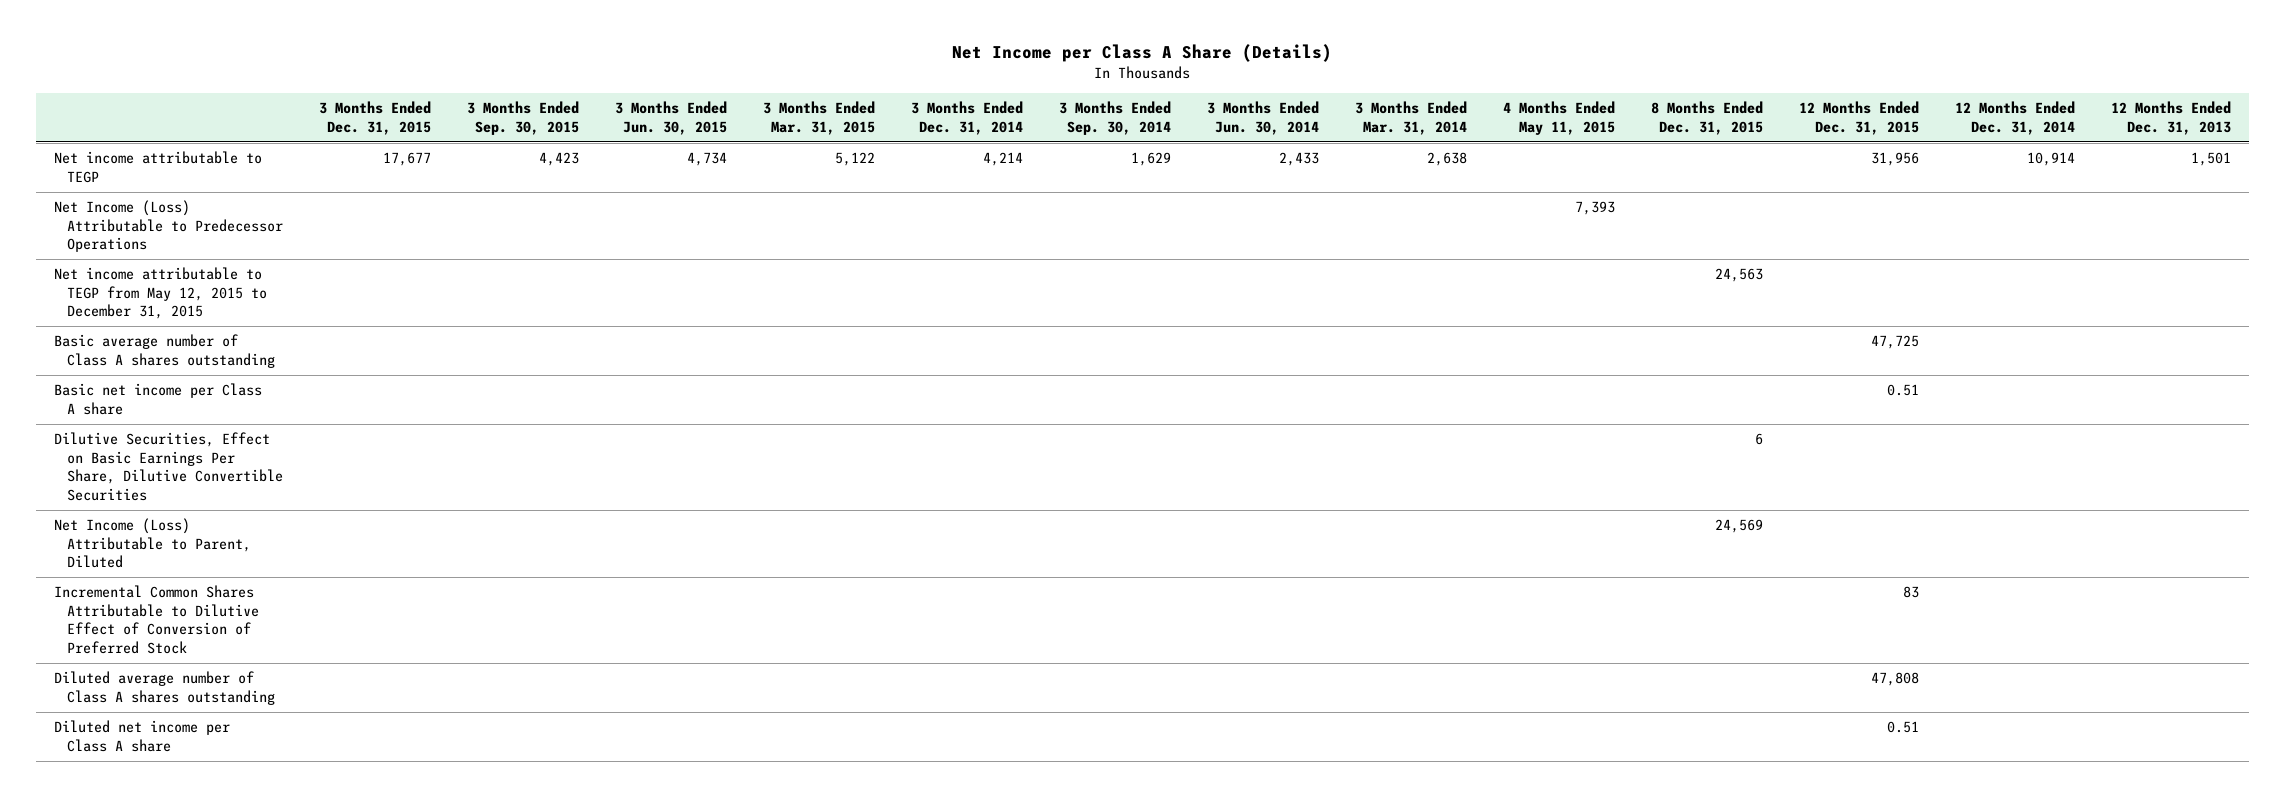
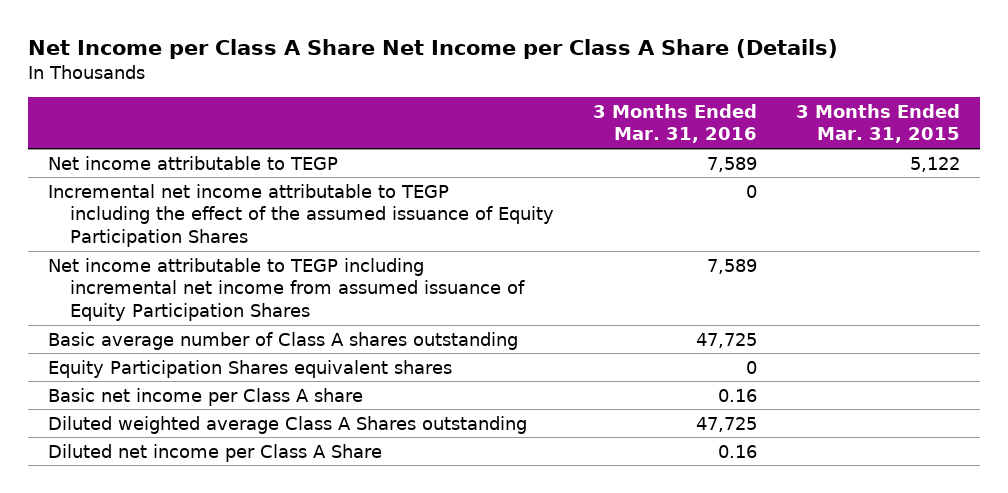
[952,44,1333,63] Net Income per Class A Share (Details) -> [27,39,838,60] Net Income per Class A Share Net Income per Class A Share (Details)
[318,101,431,135] 3 Months Ended Dec. 31, 2015 -> none
[466,101,579,135] 3 Months Ended Sep. 30, 2015 -> none
[614,101,727,135] 3 Months Ended Jun. 30, 2015 -> none
[910,101,1023,135] 3 Months Ended Dec. 31, 2014 -> none
[1058,101,1171,135] 3 Months Ended Sep. 30, 2014 -> none
[1206,101,1319,135] 3 Months Ended Jun. 30, 2014 -> none
[1354,101,1467,135] 3 Months Ended Mar. 31, 2014 -> none
[1502,101,1615,135] 4 Months Ended May 11, 2015 -> none
[1650,101,1763,135] 8 Months Ended Dec. 31, 2015 -> none
[1798,101,1919,135] 12 Months Ended Dec. 31, 2015 -> none
[1955,101,2076,135] 12 Months Ended Dec. 31, 2014 -> none
[2111,101,2232,135] 12 Months Ended Dec. 31, 2013 -> none
none -> [593,103,758,144] 3 Months Ended Mar. 31, 2016
[53,200,283,253] Net Income (Loss) Attributable to Predecessor Operations -> none
[53,267,267,320] Net income attributable to TEGP from May 12, 2015 to December 31, 2015 -> none
none -> [47,183,554,248] Incremental net income attributable to TEGP including the effect of the assumed issuance of Equity Participation Shares
none -> [47,257,525,322] Net income attributable to TEGP including incremental net income from assumed issuance of Equity Participation Shares
none -> [47,359,452,378] Equity Participation Shares equivalent shares
[53,432,283,501] Dilutive Securities, Effect on Basic Earnings Per Share, Dilutive Convertible Securities -> none
[53,518,251,569] Net Income (Loss) Attributable to Parent, Diluted -> none
[53,585,259,654] Incremental Common Shares Attributable to Dilutive Effect of Conversion of Preferred Stock -> none
[53,671,275,705] Diluted average number of Class A shares outstanding -> [47,415,527,434] Diluted weighted average Class A Shares outstanding
[53,720,230,752] Diluted net income per Class A share -> [47,443,382,462] Diluted net income per Class A Share

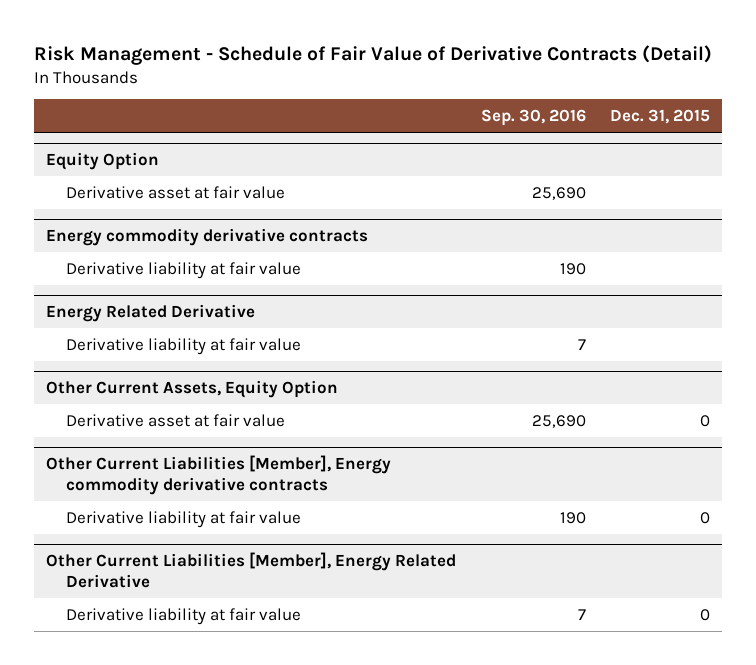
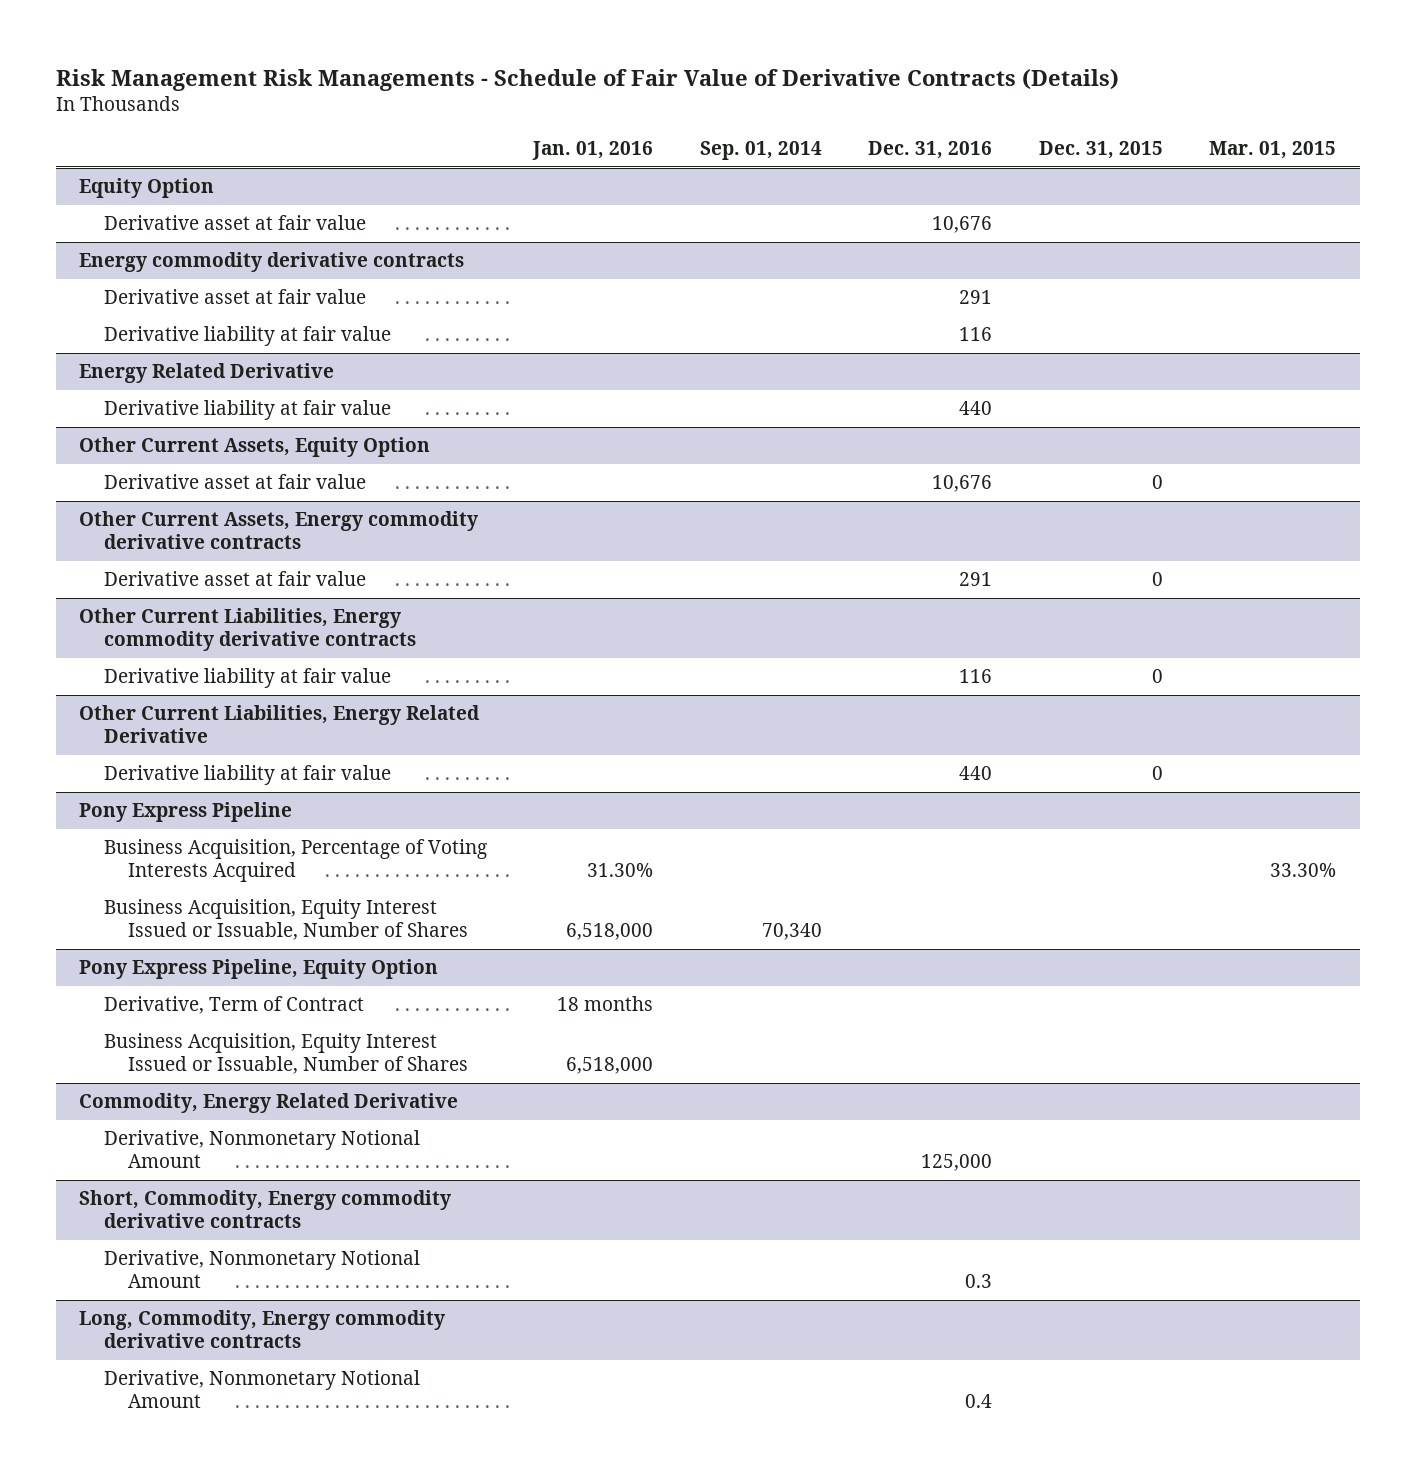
[33,44,712,65] Risk Management - Schedule of Fair Value of Derivative Contracts (Detail) -> [56,68,1120,91] Risk Management Risk Managements - Schedule of Fair Value of Derivative Contracts (Details)
[480,109,586,127] Sep. 30, 2016 -> none
none -> [532,141,654,161] Jan. 01, 2016
none -> [699,141,822,161] Sep. 01, 2014
none -> [868,141,993,160] Dec. 31, 2016
none -> [1209,141,1337,160] Mar. 01, 2015
none -> [103,289,366,305] Derivative asset at fair value
none -> [79,511,479,550] Other Current Assets, Energy commodity derivative contracts
none -> [103,571,366,587] Derivative asset at fair value
[46,455,392,496] Other Current Liabilities [Member], Energy commodity derivative contracts -> [79,608,416,652] Other Current Liabilities, Energy commodity derivative contracts
[46,552,457,589] Other Current Liabilities [Member], Energy Related Derivative -> [79,705,481,744] Other Current Liabilities, Energy Related Derivative
none -> [79,802,293,823] Pony Express Pipeline
none -> [103,839,487,883] Business Acquisition, Percentage of Voting Interests Acquired
none -> [103,899,468,941] Business Acquisition, Equity Interest Issued or Issuable, Number of Shares
none -> [79,959,439,980] Pony Express Pipeline, Equity Option
none -> [103,996,364,1015] Derivative, Term of Contract
none -> [103,1033,468,1075] Business Acquisition, Equity Interest Issued or Issuable, Number of Shares
none -> [79,1093,459,1114] Commodity, Energy Related Derivative
none -> [103,1130,420,1169] Derivative, Nonmonetary Notional Amount
none -> [79,1190,452,1229] Short, Commodity, Energy commodity derivative contracts
none -> [103,1250,420,1289] Derivative, Nonmonetary Notional Amount
none -> [79,1310,446,1349] Long, Commodity, Energy commodity derivative contracts
none -> [103,1370,420,1409] Derivative, Nonmonetary Notional Amount

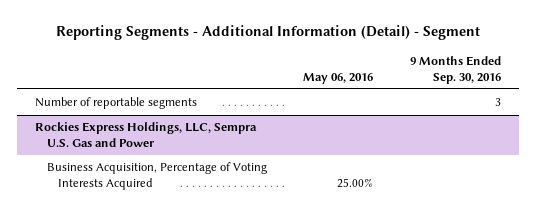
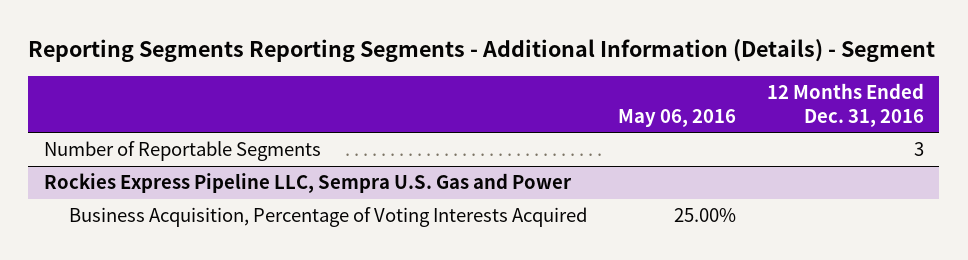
[55,25,480,41] Reporting Segments - Additional Information (Detail) - Segment -> [28,39,936,63] Reporting Segments Reporting Segments - Additional Information (Details) - Segment
[410,56,502,84] 9 Months Ended Sep. 30, 2016 -> none
none -> [766,82,924,127] 12 Months Ended Dec. 31, 2016
[34,97,197,110] Number of reportable segments -> [43,141,321,162] Number of Reportable Segments
[34,122,257,147] Rockies Express Holdings, LLC, Sempra U.S. Gas and Power -> [43,173,572,194] Rockies Express Pipeline LLC, Sempra U.S. Gas and Power

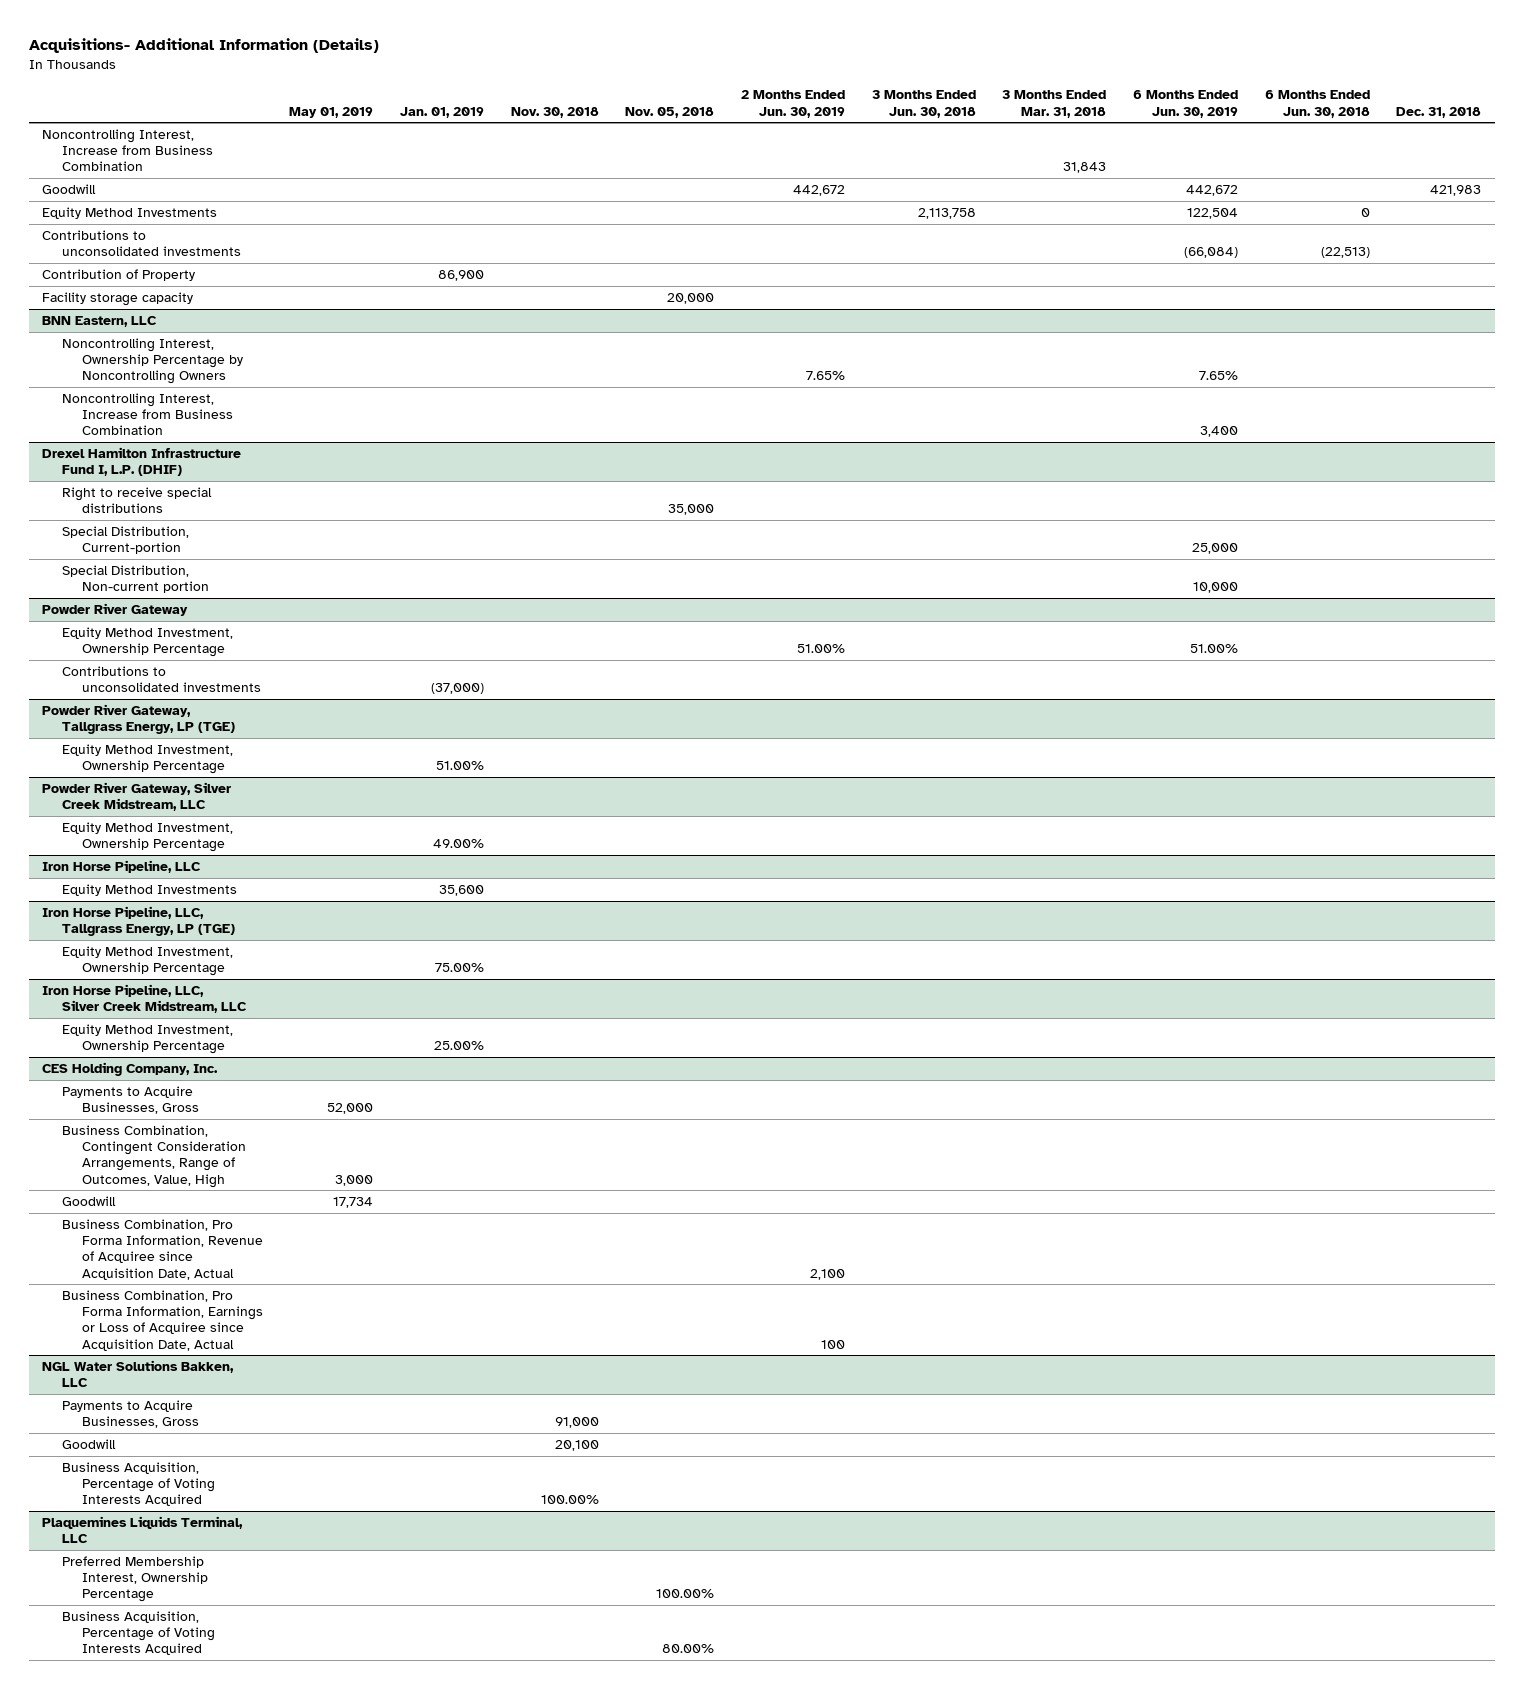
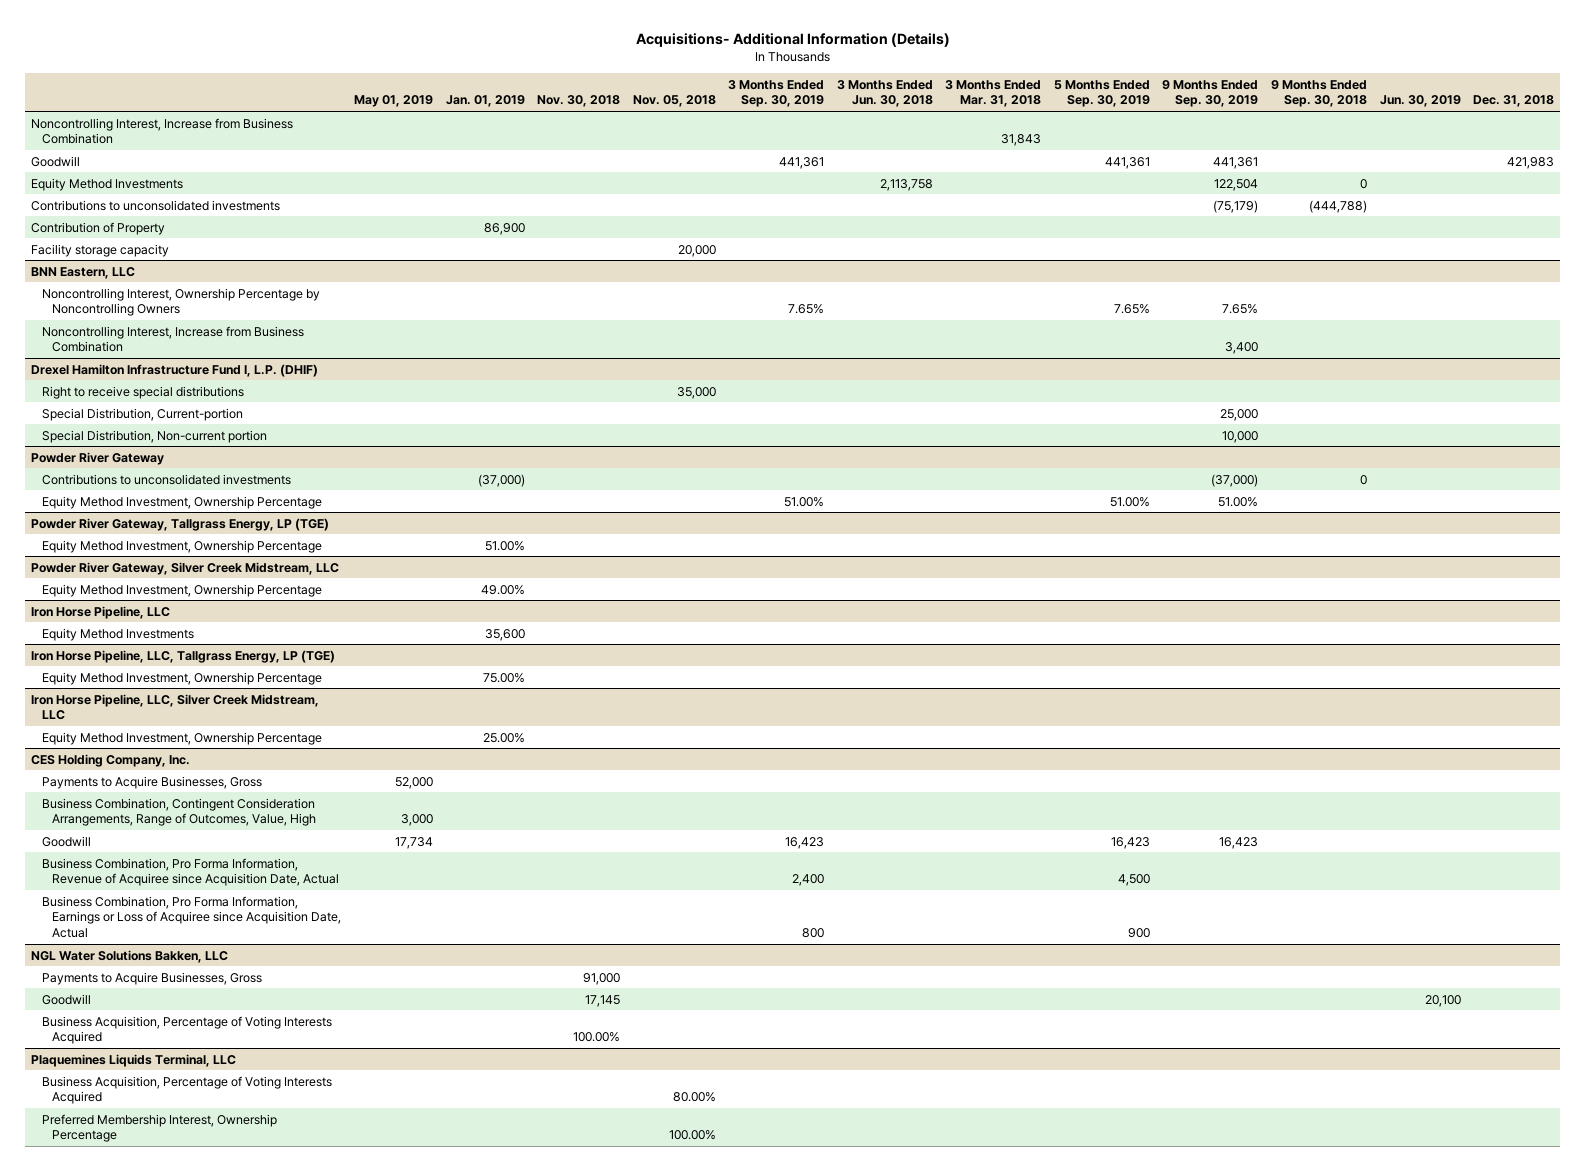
[740,90,845,118] 2 Months Ended Jun. 30, 2019 -> none
[1132,90,1238,118] 6 Months Ended Jun. 30, 2019 -> none
[1264,90,1370,118] 6 Months Ended Jun. 30, 2018 -> none
none -> [728,79,825,108] 3 Months Ended Sep. 30, 2019
none -> [1053,79,1150,108] 5 Months Ended Sep. 30, 2019
none -> [1162,79,1259,108] 9 Months Ended Sep. 30, 2019
none -> [1270,79,1367,108] 9 Months Ended Sep. 30, 2018
none -> [1379,95,1461,108] Jun. 30, 2019
[61,627,233,658] Equity Method Investment, Ownership Percentage -> [41,495,322,509] Equity Method Investment, Ownership Percentage
[554,1440,599,1452] 20,100 -> [585,994,621,1007] 17,145
[61,1556,208,1603] Preferred Membership Interest, Ownership Percentage -> [41,1113,277,1143] Preferred Membership Interest, Ownership Percentage

